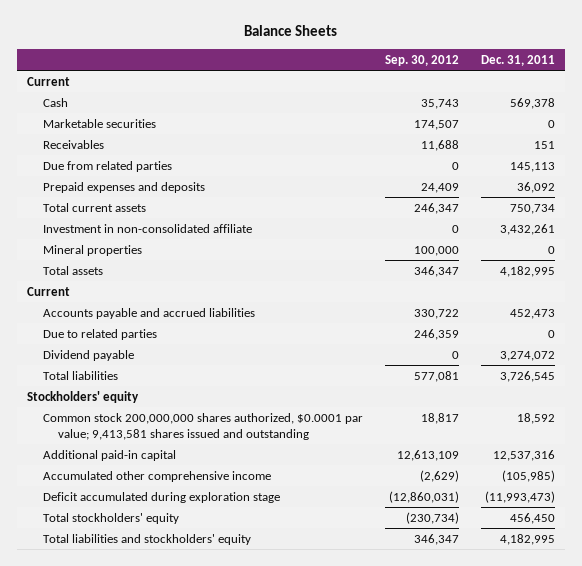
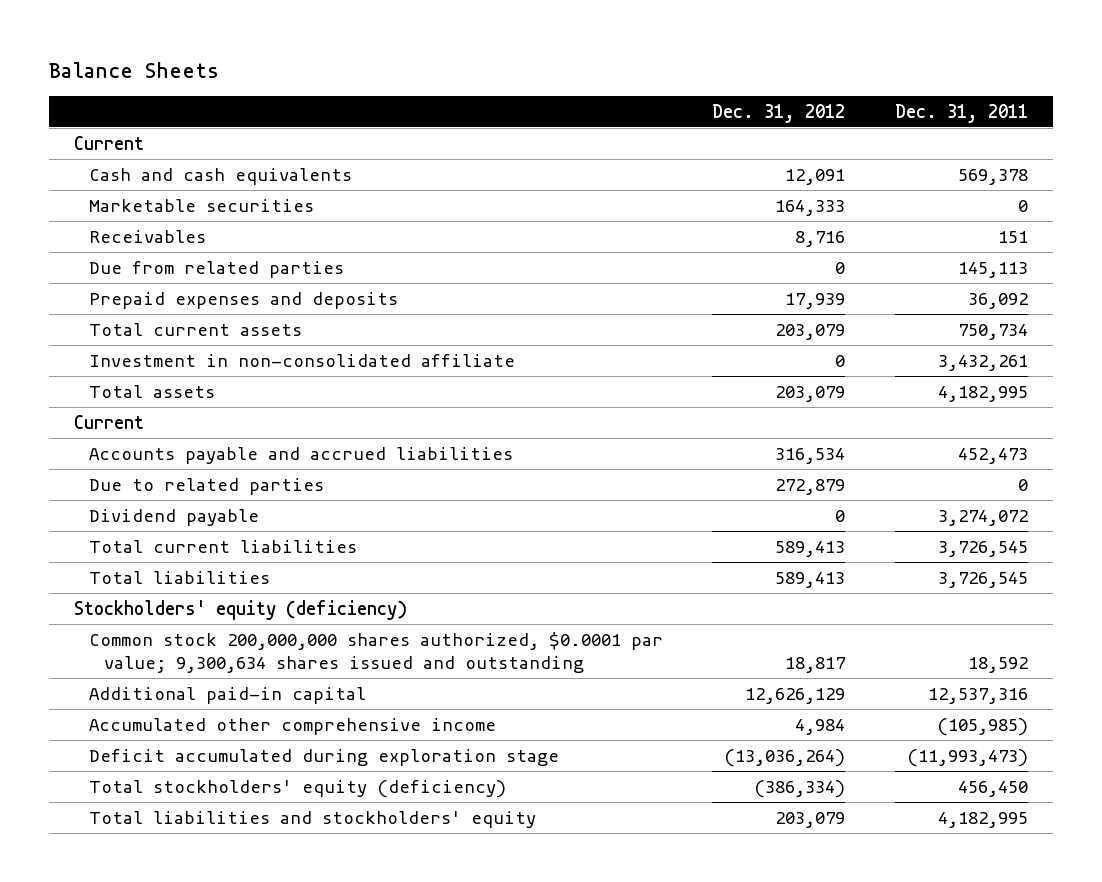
[384,54,459,66] Sep. 30, 2012 -> none
none -> [712,103,846,123] Dec. 31, 2012
[42,97,68,107] Cash -> [88,167,352,185] Cash and cash equivalents
[42,244,142,256] Mineral properties -> none
none -> [88,539,357,553] Total current liabilities
[27,390,140,403] Stockholders' equity -> [74,599,408,620] Stockholders' equity (deficiency)
[42,412,363,440] Common stock 200,000,000 shares authorized, $0.0001 par value; 9,413,581 shares issued and outstanding -> [88,631,663,674] Common stock 200,000,000 shares authorized, $0.0001 par value; 9,300,634 shares issued and outstanding
[42,512,179,524] Total stockholders' equity -> [88,779,506,798] Total stockholders' equity (deficiency)

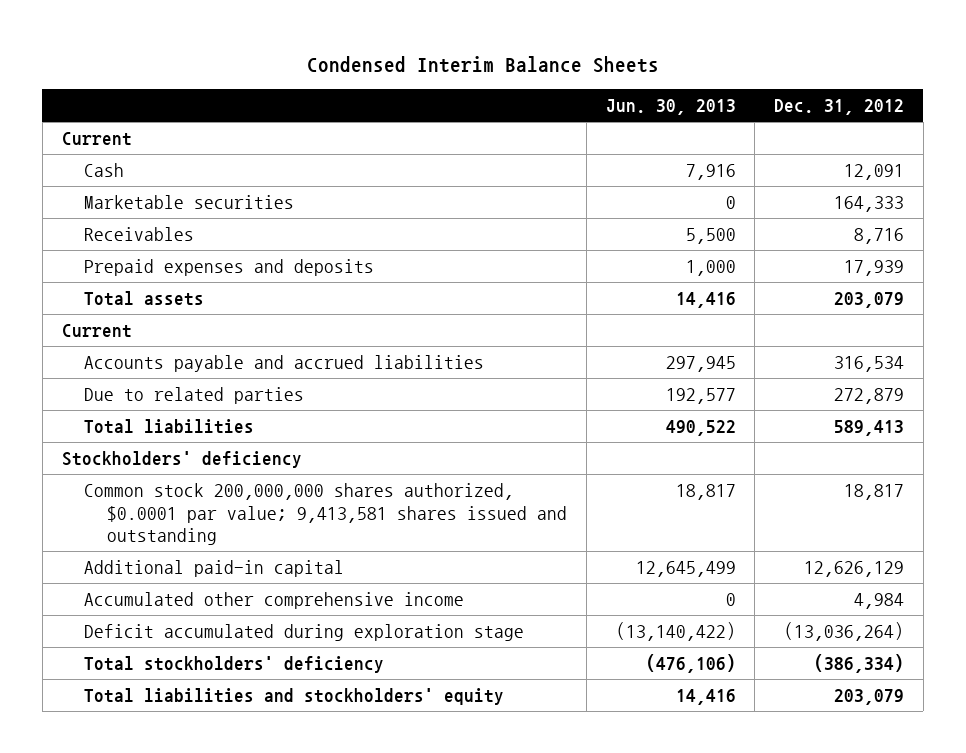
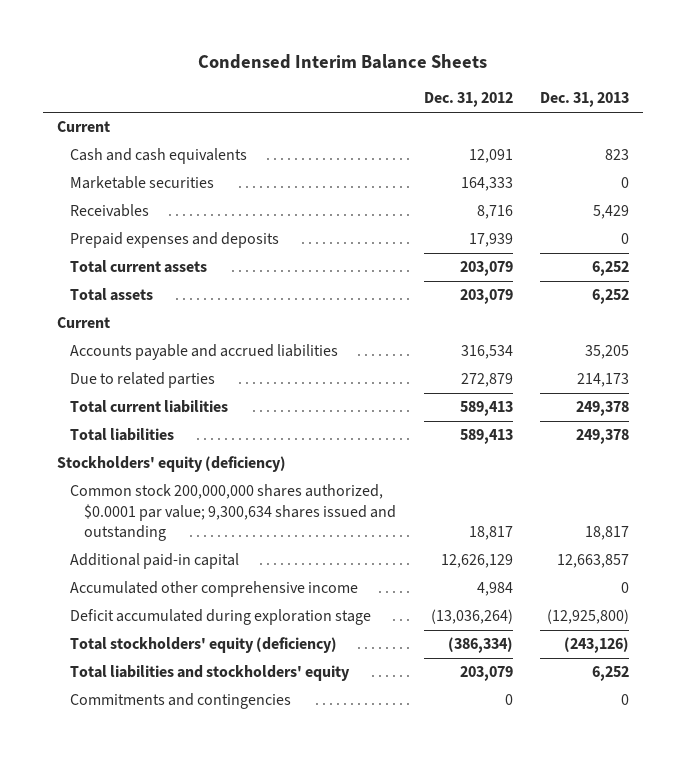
[605,99,736,116] Jun. 30, 2013 -> none
none -> [540,92,630,108] Dec. 31, 2013
[84,162,125,177] Cash -> [70,148,248,165] Cash and cash equivalents
none -> [70,260,208,274] Total current assets
none -> [70,400,229,414] Total current liabilities
[61,450,302,468] Stockholders' deficiency -> [56,456,286,473] Stockholders' equity (deficiency)
[84,482,568,546] Common stock 200,000,000 shares authorized, $0.0001 par value; 9,413,581 shares issued and outstanding -> [70,484,397,542] Common stock 200,000,000 shares authorized, $0.0001 par value; 9,300,634 shares issued and outstanding
[84,655,385,673] Total stockholders' deficiency -> [70,637,338,654] Total stockholders' equity (deficiency)
none -> [70,693,292,710] Commitments and contingencies

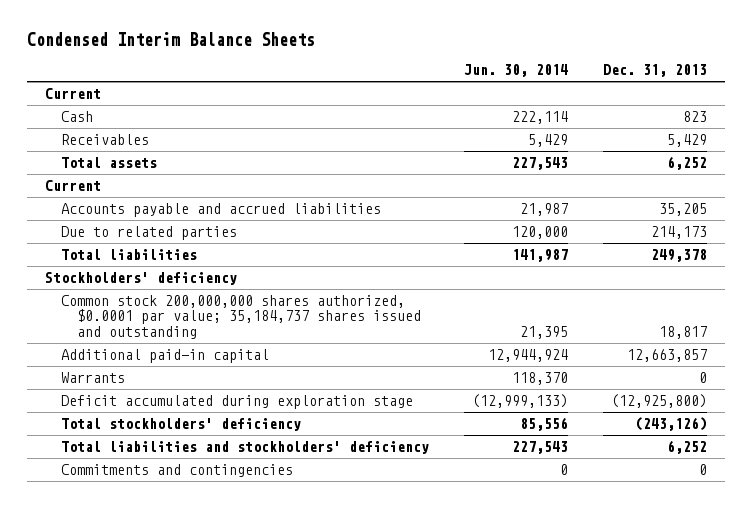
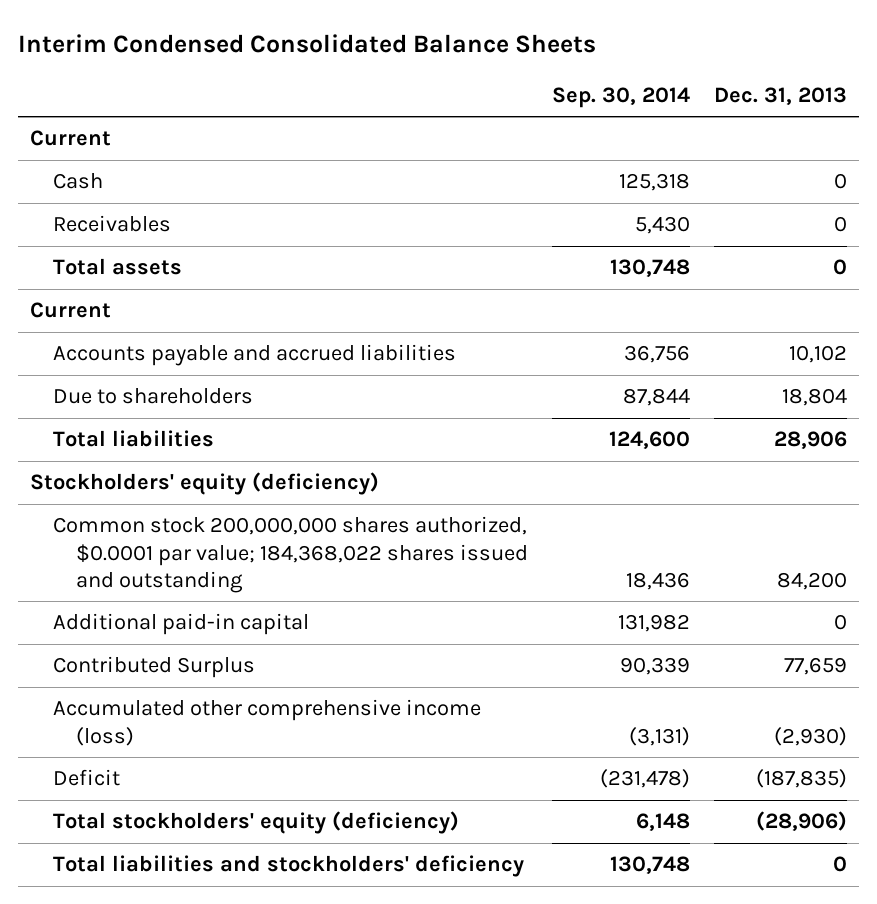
[27,32,316,47] Condensed Interim Balance Sheets -> [18,33,597,53] Interim Condensed Consolidated Balance Sheets
[464,64,569,78] Jun. 30, 2014 -> none
none -> [551,86,690,108] Sep. 30, 2014
[683,111,708,123] 823 -> [833,173,847,190] 0
[667,134,708,148] 5,429 -> [833,216,847,233] 0
[667,156,708,171] 6,252 -> [832,259,847,276] 0
[60,372,125,384] Warrants -> none
[60,395,413,410] Deficit accumulated during exploration stage -> none
[60,464,293,478] Commitments and contingencies -> none
[659,203,708,217] 35,205 -> [788,345,847,364] 10,102
[60,226,237,241] Due to related parties -> [53,388,254,405] Due to shareholders
[651,226,708,240] 214,173 -> [781,388,847,407] 18,804
[651,249,708,263] 249,378 -> [773,431,847,450] 28,906
[44,272,237,286] Stockholders' deficiency -> [29,472,379,496] Stockholders' equity (deficiency)
[60,295,421,339] Common stock 200,000,000 shares authorized, $0.0001 par value; 35,184,737 shares issued and outstanding -> [53,516,529,594] Common stock 200,000,000 shares authorized, $0.0001 par value; 184,368,022 shares issued and outstanding
[659,325,708,339] 18,817 -> [776,572,847,591] 84,200
[627,349,708,363] 12,663,857 -> [833,614,847,631] 0
none -> [53,656,256,679] Contributed Surplus
none -> [53,699,482,746] Accumulated other comprehensive income (loss)
none -> [53,769,121,787] Deficit
[60,418,301,432] Total stockholders' deficiency -> [53,811,460,835] Total stockholders' equity (deficiency)
[635,417,708,432] (243,126) -> [755,811,847,832] (28,906)
[667,440,708,455] 6,252 -> [832,856,847,873] 0

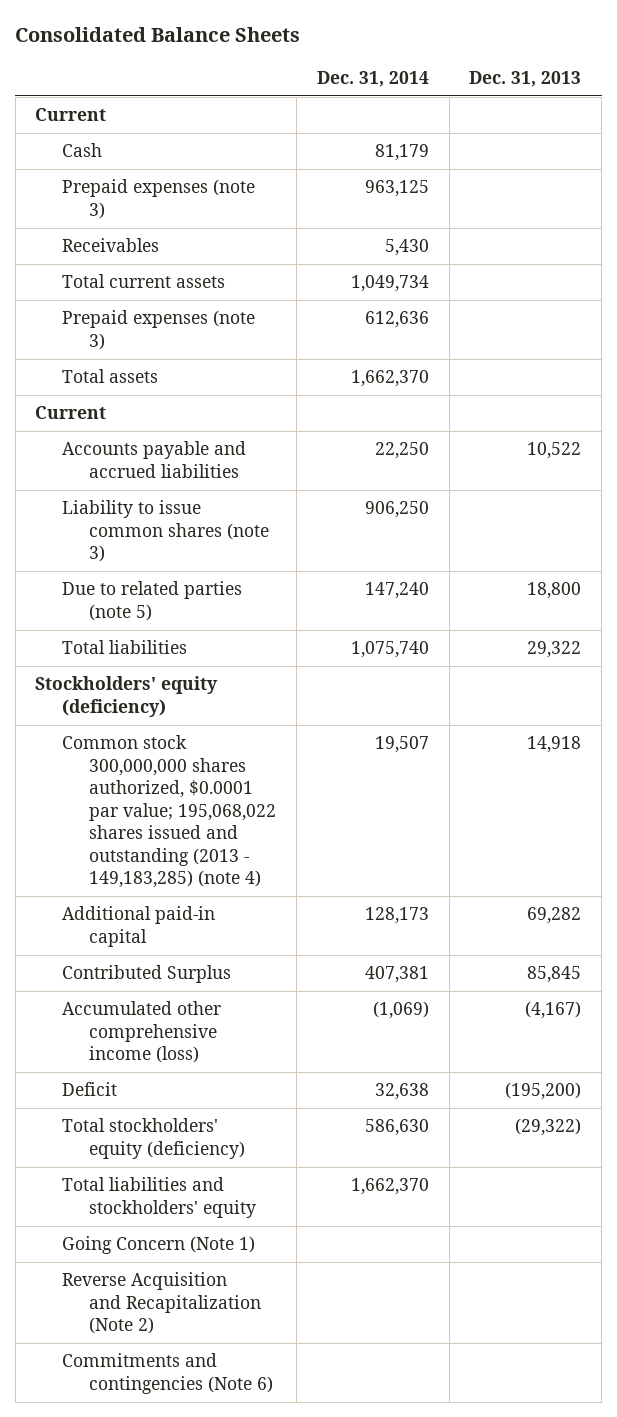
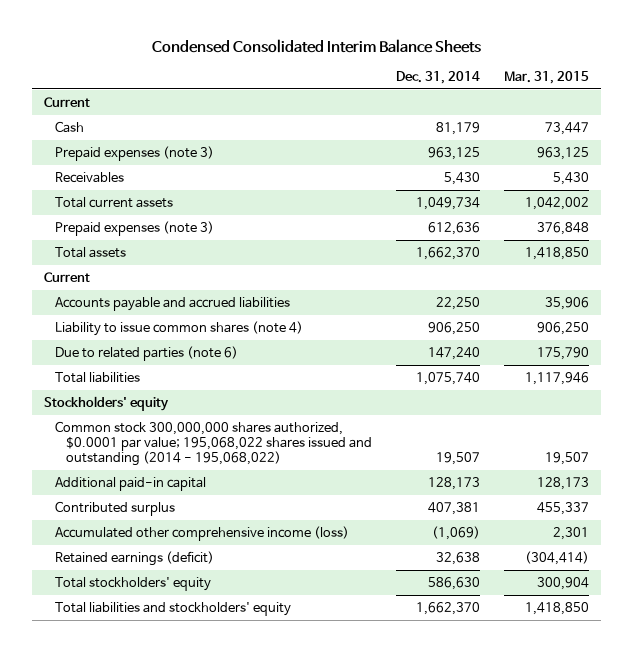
[15,27,301,43] Consolidated Balance Sheets -> [151,38,481,53] Condensed Consolidated Interim Balance Sheets
[469,70,582,87] Dec. 31, 2013 -> none
none -> [504,71,590,85] Mar. 31, 2015
[62,500,270,563] Liability to issue common shares (note 3) -> [55,320,304,336] Liability to issue common shares (note 4)
[62,581,243,621] Due to related parties (note 5) -> [55,345,239,361] Due to related parties (note 6)
[35,676,219,717] Stockholders' equity (deficiency) -> [44,395,170,411] Stockholders' equity
[62,735,277,889] Common stock 300,000,000 shares authorized, $0.0001 par value; 195,068,022 shares issued and outstanding (2013 - 149,183,285) (note 4) -> [55,420,373,466] Common stock 300,000,000 shares authorized, $0.0001 par value; 195,068,022 shares issued and outstanding (2014 - 195,068,022)
[62,965,232,984] Contributed Surplus -> [55,500,176,516] Contributed surplus
[62,1082,118,1097] Deficit -> [55,550,215,566] Retained earnings (deficit)
[62,1118,246,1159] Total stockholders' equity (deficiency) -> [55,576,212,591] Total stockholders' equity
[62,1236,256,1255] Going Concern (Note 1) -> none
[62,1272,262,1335] Reverse Acquisition and Recapitalization (Note 2) -> none
[62,1353,274,1394] Commitments and contingencies (Note 6) -> none

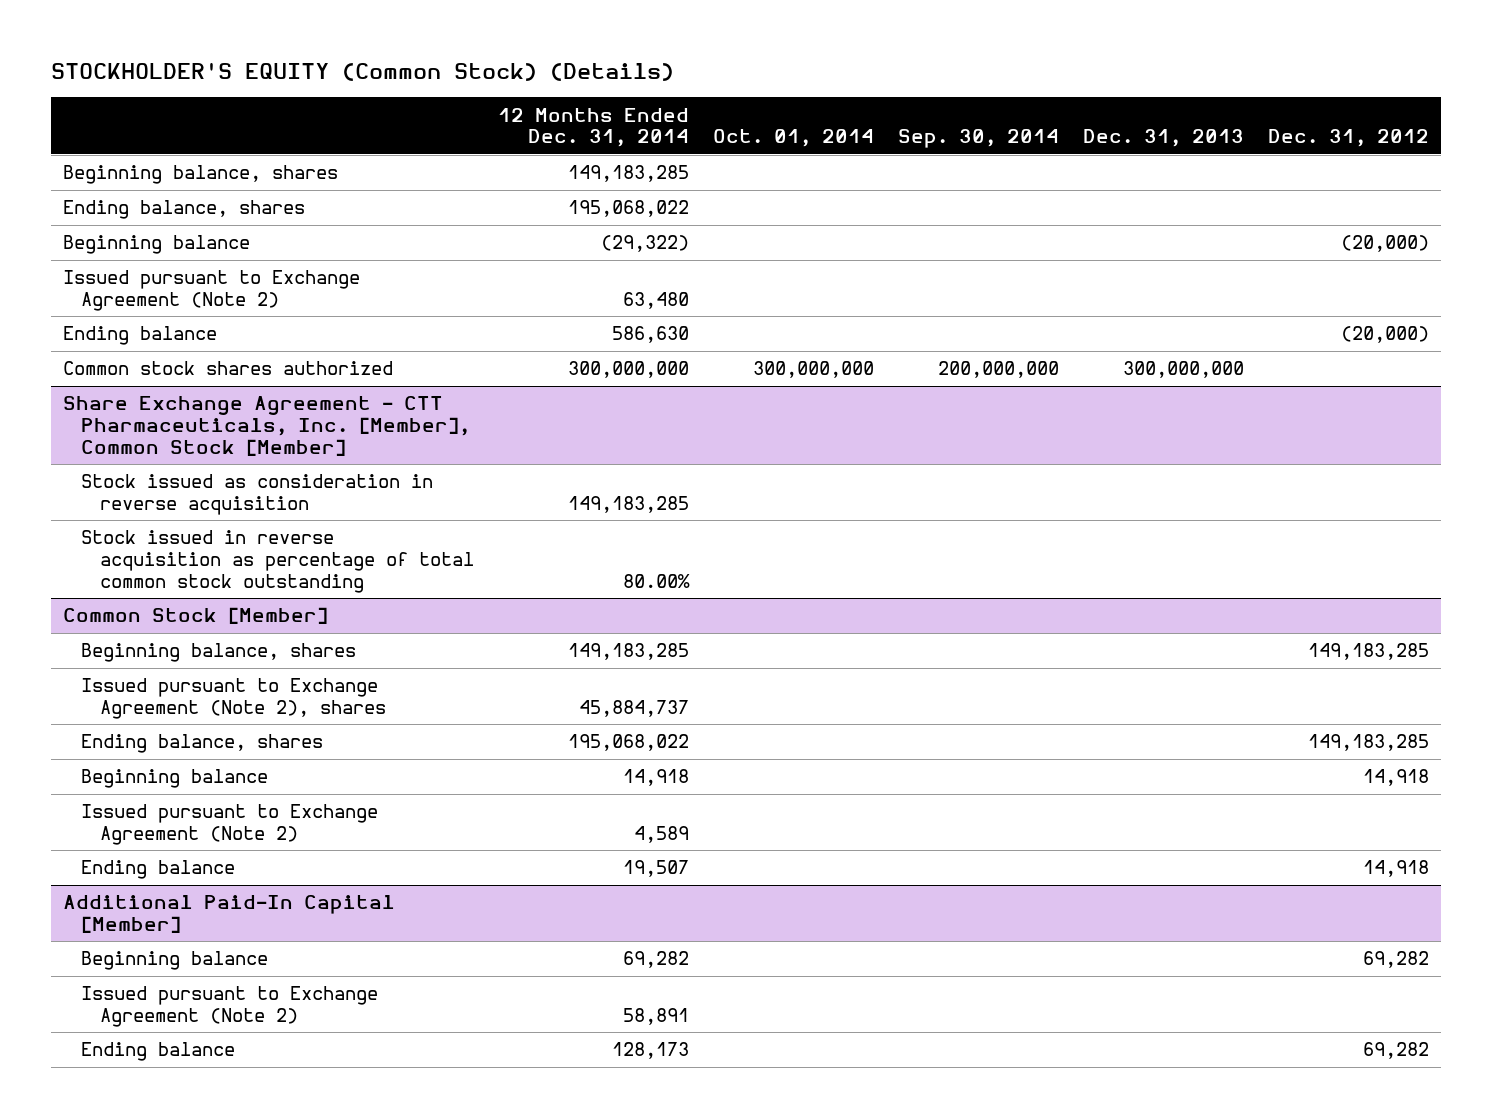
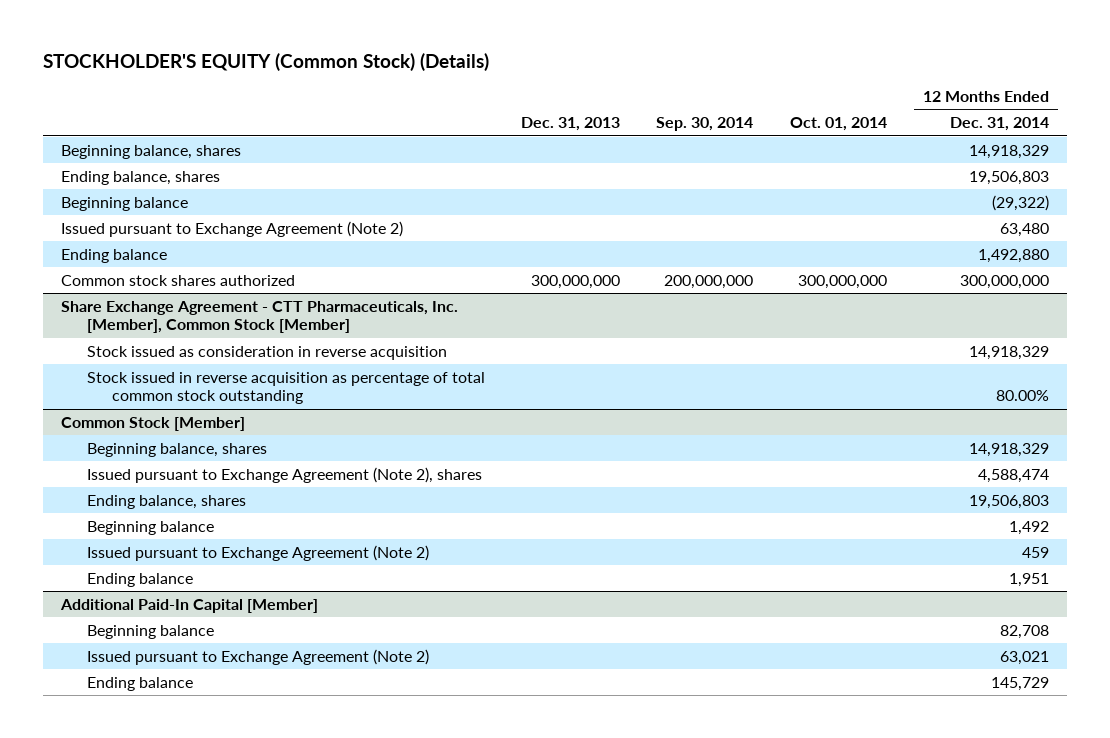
[1268,129,1430,148] Dec. 31, 2012 -> none
[568,165,690,183] 149,183,285 -> [968,144,1049,159] 14,918,329
[568,200,690,218] 195,068,022 -> [968,170,1049,185] 19,506,803
[612,326,690,344] 586,630 -> [977,248,1049,263] 1,492,880
[568,495,690,513] 149,183,285 -> [968,345,1049,360] 14,918,329
[568,643,690,661] 149,183,285 -> [968,442,1049,457] 14,918,329
[579,699,690,717] 45,884,737 -> [977,468,1049,483] 4,588,474
[568,734,690,752] 195,068,022 -> [968,494,1049,509] 19,506,803
[623,769,690,787] 14,918 -> [1008,520,1049,535] 1,492
[634,825,690,843] 4,589 -> [1021,546,1049,558] 459
[623,860,690,878] 19,507 -> [1008,572,1049,587] 1,951
[623,951,690,969] 69,282 -> [999,624,1049,639] 82,708
[623,1007,690,1025] 58,891 -> [999,650,1049,665] 63,021
[612,1042,690,1060] 128,173 -> [990,676,1049,691] 145,729

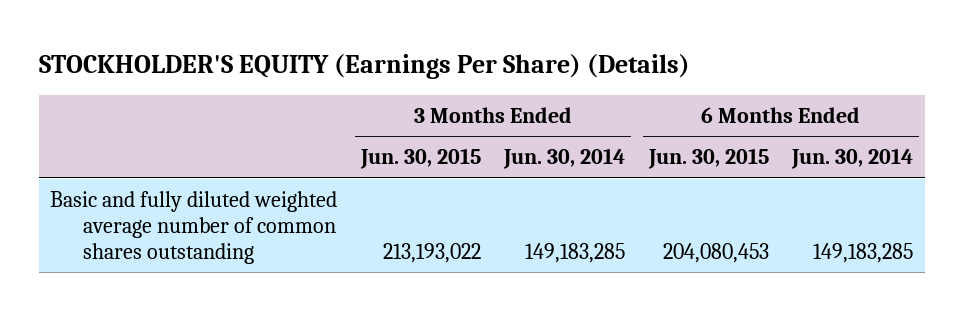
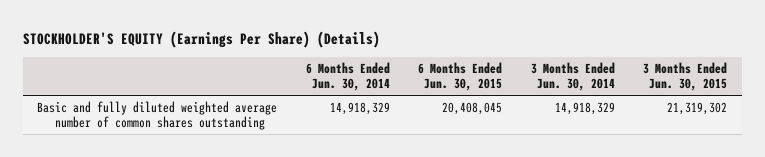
[382,243,481,264] 213,193,022 -> [667,102,728,116] 21,319,302
[525,243,626,264] 149,183,285 -> [554,102,615,116] 14,918,329
[662,243,769,264] 204,080,453 -> [442,102,503,116] 20,408,045
[813,243,914,264] 149,183,285 -> [329,102,390,116] 14,918,329

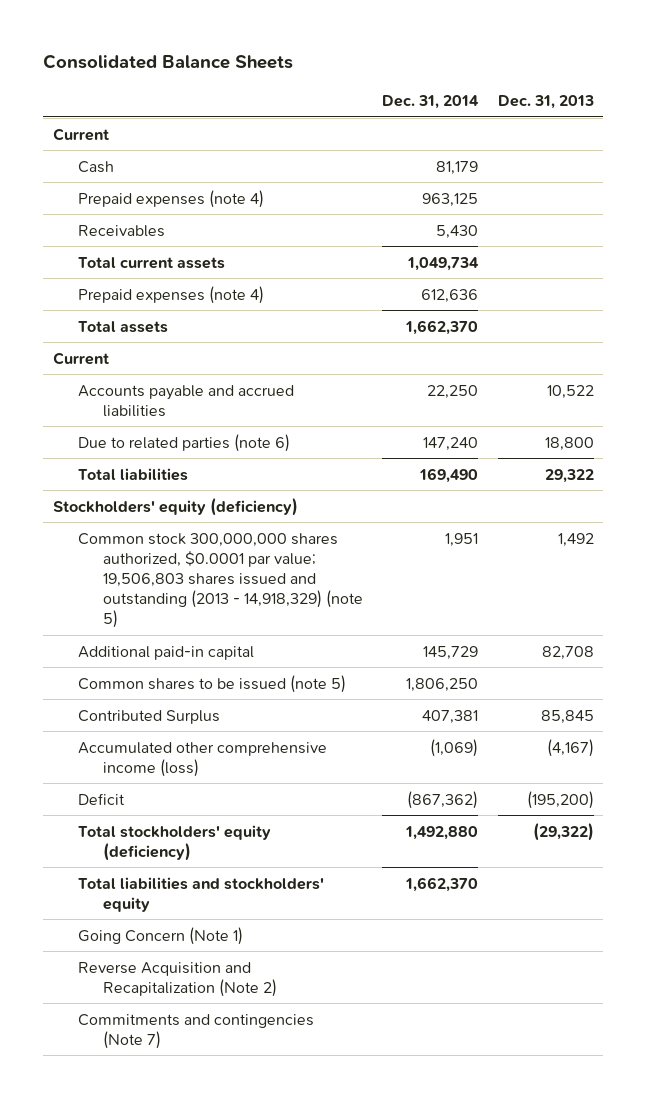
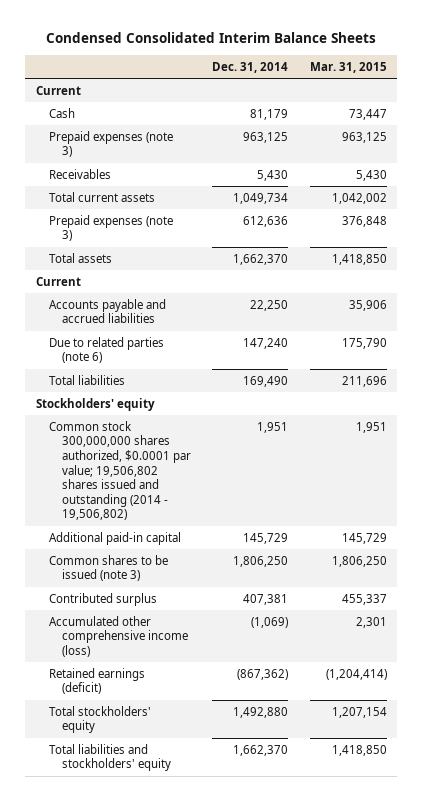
[43,54,294,70] Consolidated Balance Sheets -> [46,32,377,44] Condensed Consolidated Interim Balance Sheets
[497,95,594,110] Dec. 31, 2013 -> none
none -> [309,61,387,73] Mar. 31, 2015
[78,189,265,208] Prepaid expenses (note 4) -> [48,130,173,158] Prepaid expenses (note 3)
[78,285,265,304] Prepaid expenses (note 4) -> [48,214,173,242] Prepaid expenses (note 3)
[52,497,298,516] Stockholders' equity (deficiency) -> [35,397,155,411] Stockholders' equity
[78,532,364,628] Common stock 300,000,000 shares authorized, $0.0001 par value; 19,506,803 shares issued and outstanding (2013 - 14,918,329) (note 5) -> [48,420,191,521] Common stock 300,000,000 shares authorized, $0.0001 par value; 19,506,802 shares issued and outstanding (2014 - 19,506,802)
[78,674,347,693] Common shares to be issued (note 5) -> [48,554,168,582] Common shares to be issued (note 3)
[78,709,221,724] Contributed Surplus -> [48,592,157,606] Contributed surplus
[78,792,126,805] Deficit -> [48,667,145,695] Retained earnings (deficit)
[78,824,272,861] Total stockholders' equity (deficiency) -> [48,705,151,734] Total stockholders' equity
[78,926,244,945] Going Concern (Note 1) -> none
[78,961,278,997] Reverse Acquisition and Recapitalization (Note 2) -> none
[78,1013,315,1049] Commitments and contingencies (Note 7) -> none

